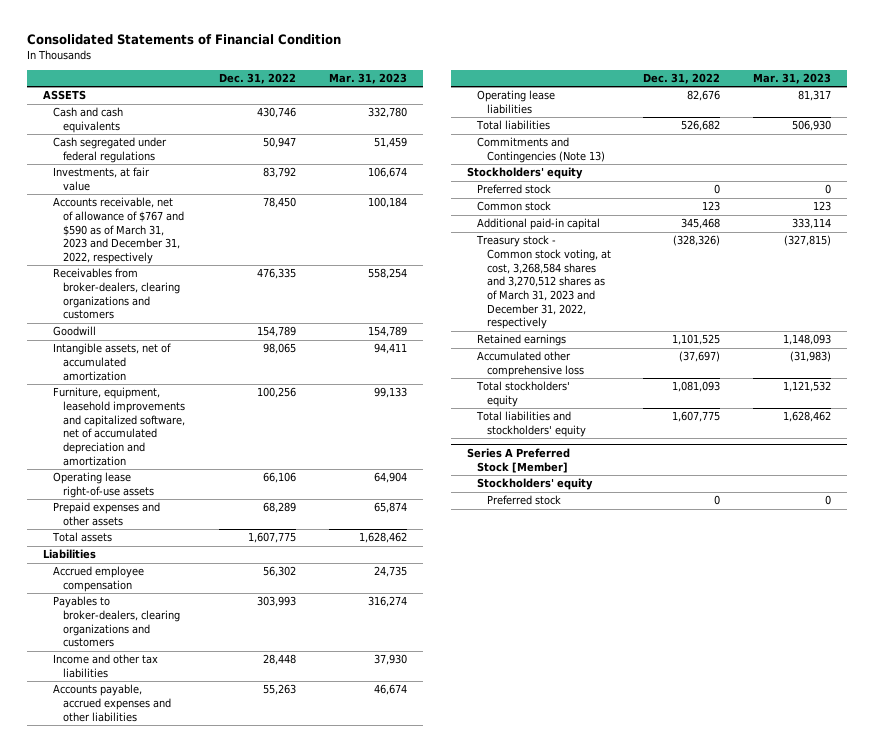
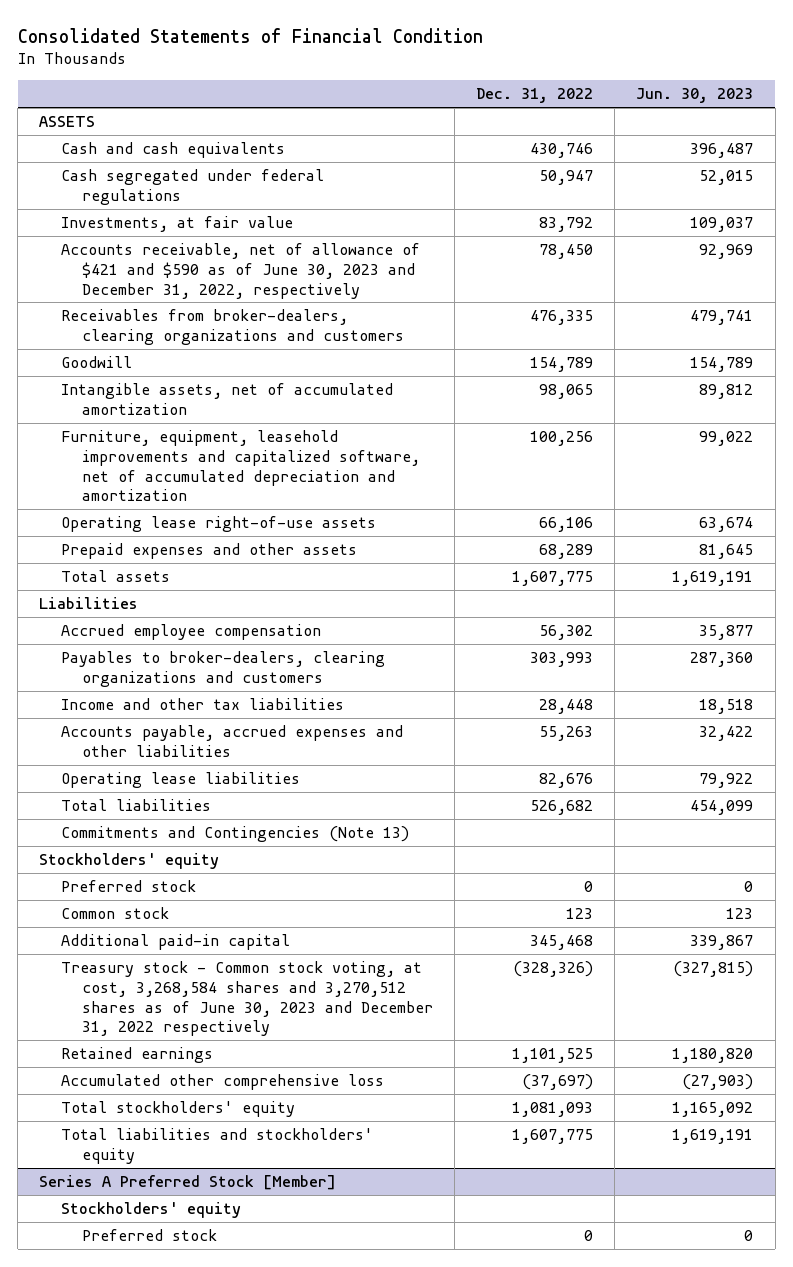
[328,73,407,85] Mar. 31, 2023 -> none
none -> [636,88,754,104] Jun. 30, 2023
[52,197,184,265] Accounts receivable, net of allowance of $767 and $590 as of March 31, 2023 and December 31, 2022, respectively -> [60,242,420,299] Accounts receivable, net of allowance of $421 and $590 as of June 30, 2023 and December 31, 2022, respectively
[475,235,611,330] Treasury stock - Common stock voting, at cost, 3,268,584 shares and 3,270,512 shares as of March 31, 2023 and December 31, 2022, respectively -> [60,960,433,1037] Treasury stock - Common stock voting, at cost, 3,268,584 shares and 3,270,512 shares as of June 30, 2023 and December 31, 2022 respectively

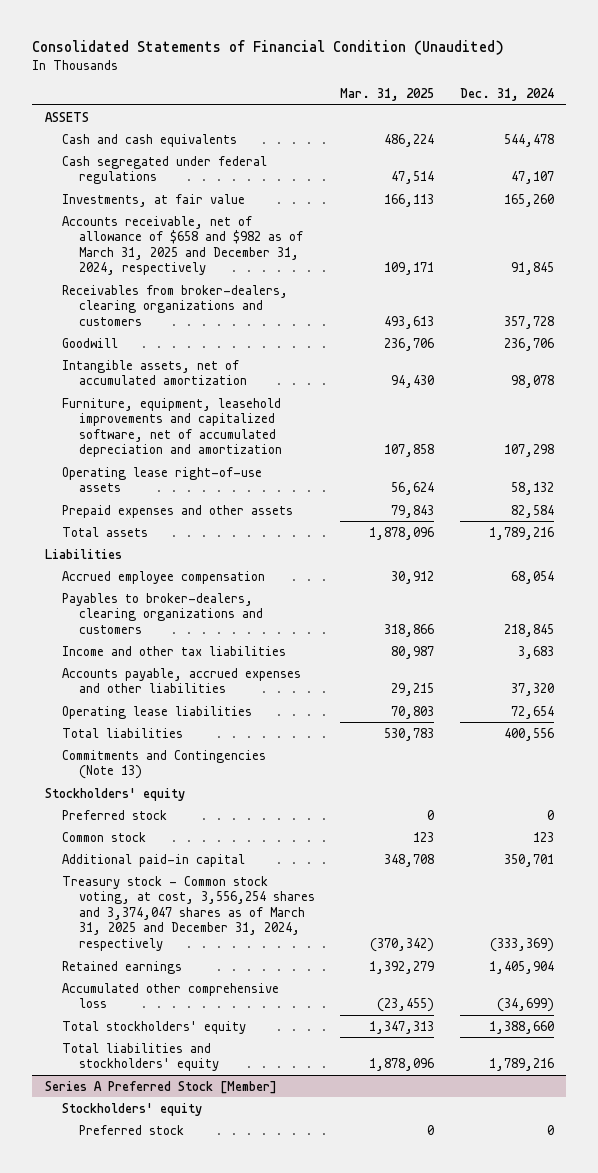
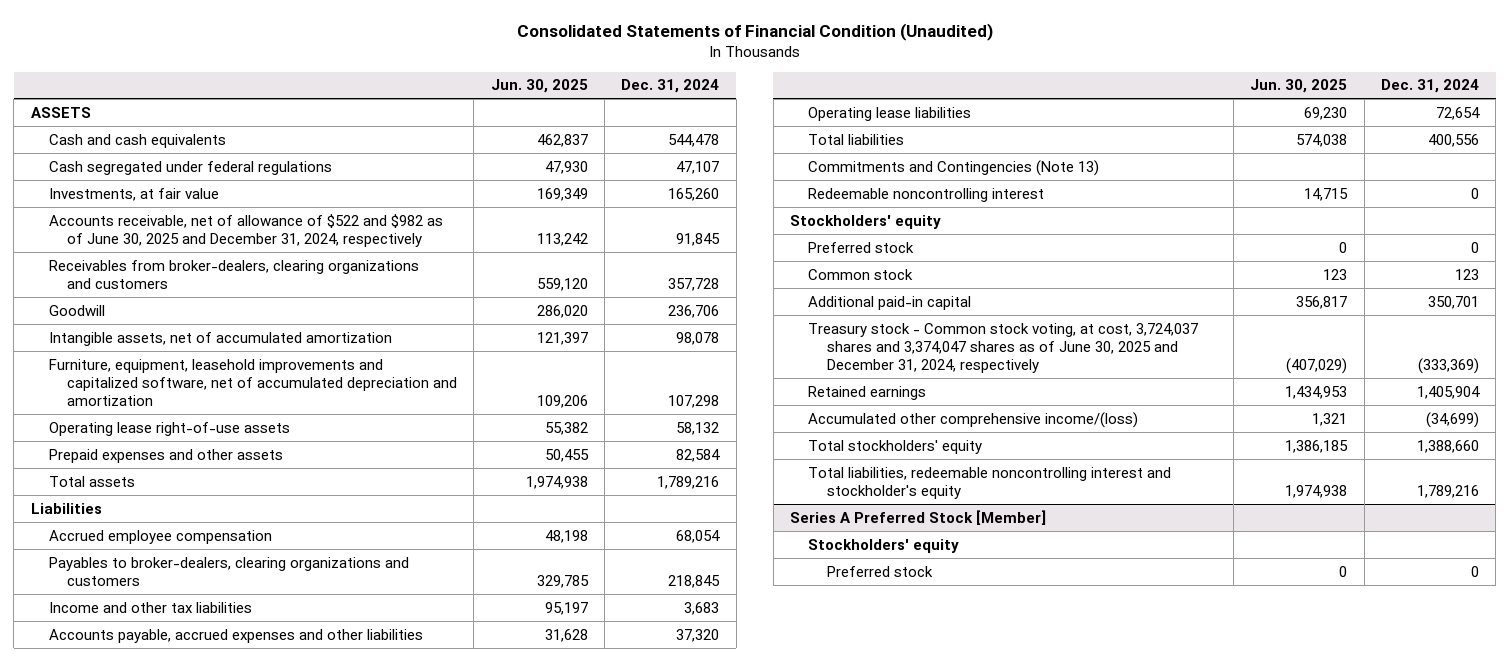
[340,87,435,101] Mar. 31, 2025 -> none
none -> [490,79,588,94] Jun. 30, 2025
[61,215,303,276] Accounts receivable, net of allowance of $658 and $982 as of March 31, 2025 and December 31, 2024, respectively -> [48,213,443,247] Accounts receivable, net of allowance of $522 and $982 as of June 30, 2025 and December 31, 2024, respectively
none -> [808,187,1045,202] Redeemable noncontrolling interest
[61,875,315,952] Treasury stock - Common stock voting, at cost, 3,556,254 shares and 3,374,047 shares as of March 31, 2025 and December 31, 2024, respectively -> [808,322,1199,373] Treasury stock - Common stock voting, at cost, 3,724,037 shares and 3,374,047 shares as of June 30, 2025 and December 31, 2024, respectively
[61,982,279,1009] Accumulated other comprehensive loss -> [808,411,1139,428] Accumulated other comprehensive income/(loss)
[61,1042,219,1072] Total liabilities and stockholders' equity -> [808,466,1172,499] Total liabilities, redeemable noncontrolling interest and stockholder's equity

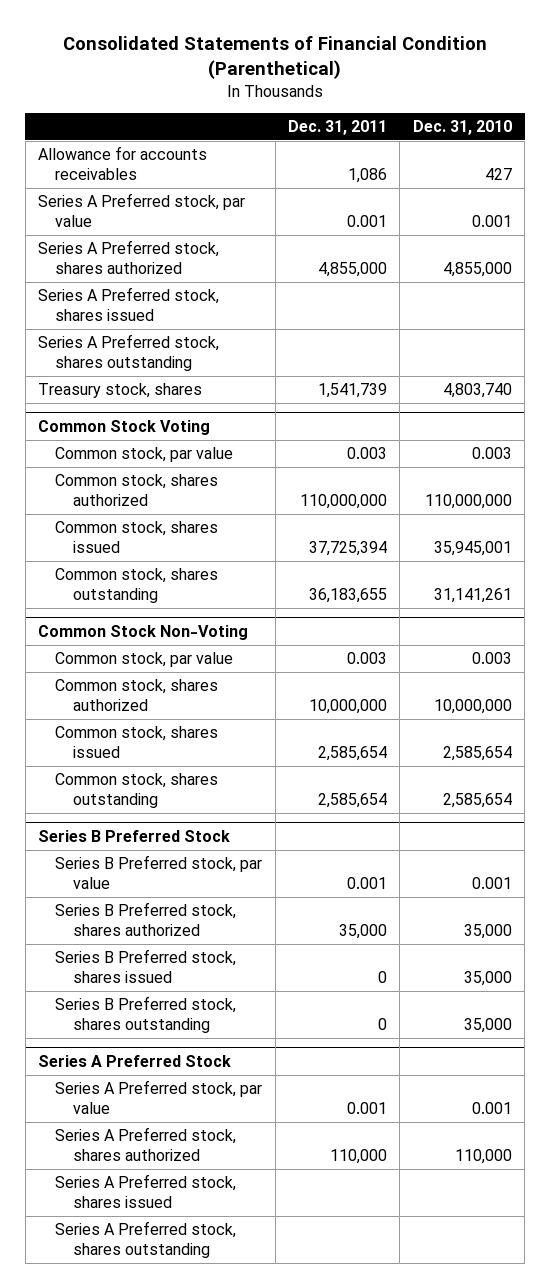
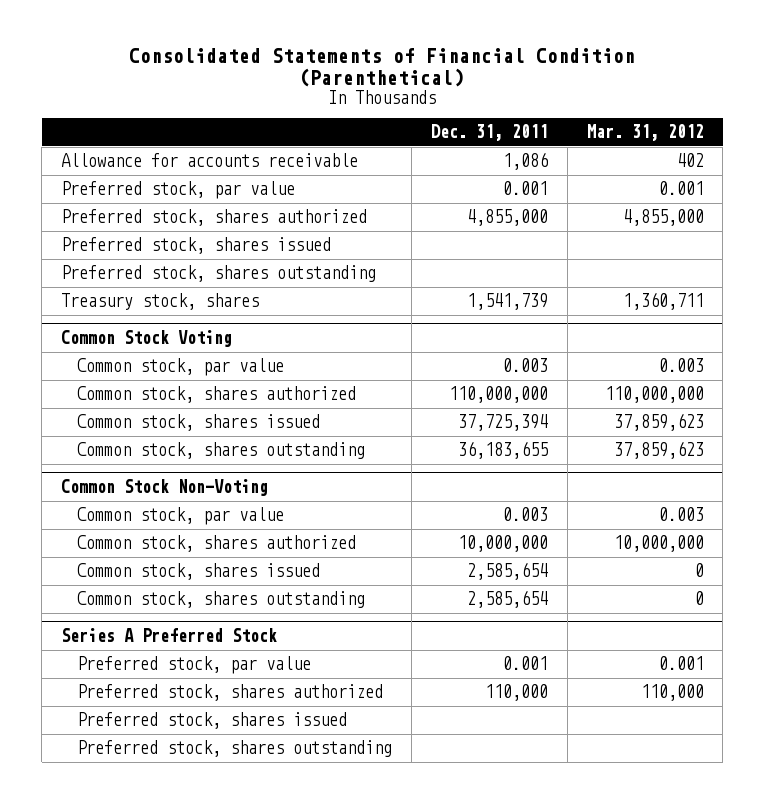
[412,120,512,136] Dec. 31, 2010 -> none
none -> [586,124,704,142] Mar. 31, 2012
[38,146,208,180] Allowance for accounts receivables -> [61,153,359,168] Allowance for accounts receivable
[38,193,246,227] Series A Preferred stock, par value -> [61,181,296,200] Preferred stock, par value
[38,240,220,274] Series A Preferred stock, shares authorized -> [61,209,368,227] Preferred stock, shares authorized
[38,287,220,321] Series A Preferred stock, shares issued -> [61,237,332,255] Preferred stock, shares issued
[38,334,220,371] Series A Preferred stock, shares outstanding -> [61,265,377,283] Preferred stock, shares outstanding
[38,830,231,843] Series B Preferred Stock -> none
[55,855,263,889] Series B Preferred stock, par value -> none
[55,902,237,936] Series B Preferred stock, shares authorized -> none
[55,949,237,983] Series B Preferred stock, shares issued -> none
[55,996,237,1033] Series B Preferred stock, shares outstanding -> none
[55,1080,263,1114] Series A Preferred stock, par value -> [76,656,311,675] Preferred stock, par value
[55,1127,237,1161] Series A Preferred stock, shares authorized -> [76,684,383,702] Preferred stock, shares authorized
[55,1174,237,1208] Series A Preferred stock, shares issued -> [76,712,347,730] Preferred stock, shares issued
[55,1221,237,1258] Series A Preferred stock, shares outstanding -> [76,740,392,758] Preferred stock, shares outstanding

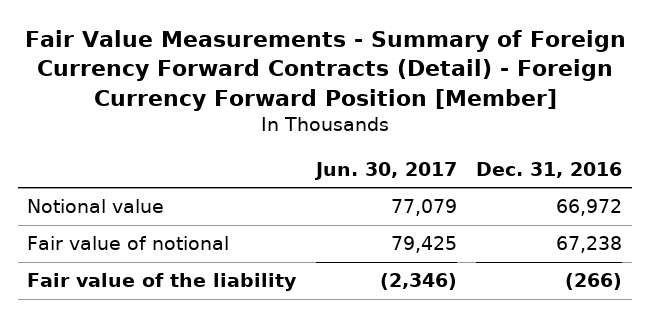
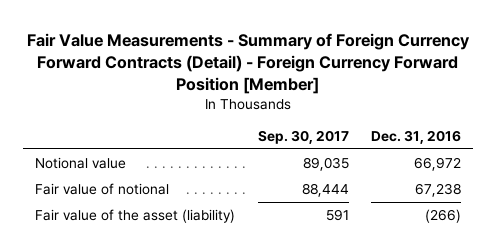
[313,161,457,180] Jun. 30, 2017 -> none
none -> [257,130,349,145] Sep. 30, 2017
[27,273,298,292] Fair value of the liability -> [34,208,235,223] Fair value of the asset (liability)

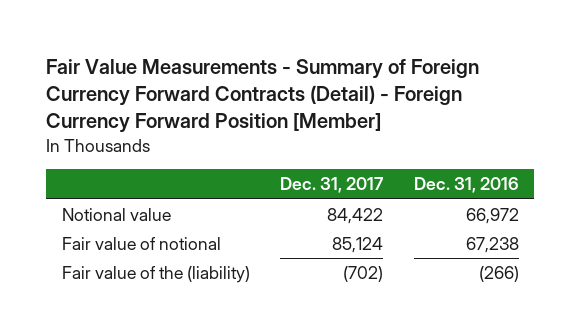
[257,130,349,145] Sep. 30, 2017 -> none
none -> [280,177,385,194] Dec. 31, 2017
[34,208,235,223] Fair value of the asset (liability) -> [61,266,250,284] Fair value of the (liability)

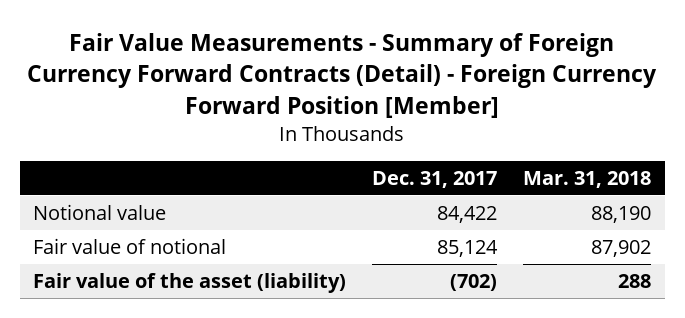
[413,177,519,194] Dec. 31, 2016 -> none
none -> [523,171,652,189] Mar. 31, 2018
[61,266,250,284] Fair value of the (liability) -> [33,273,347,294] Fair value of the asset (liability)

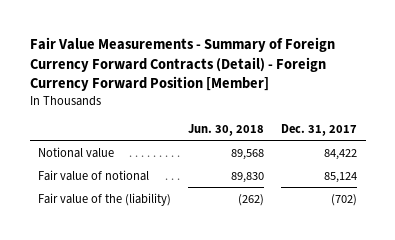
[523,171,652,189] Mar. 31, 2018 -> none
none -> [188,123,265,136] Jun. 30, 2018
[33,273,347,294] Fair value of the asset (liability) -> [38,192,172,206] Fair value of the (liability)

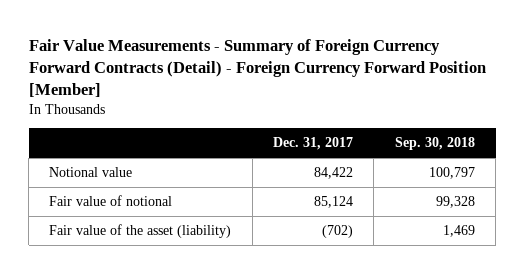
[188,123,265,136] Jun. 30, 2018 -> none
none -> [394,137,475,151] Sep. 30, 2018
[38,192,172,206] Fair value of the (liability) -> [49,224,232,239] Fair value of the asset (liability)

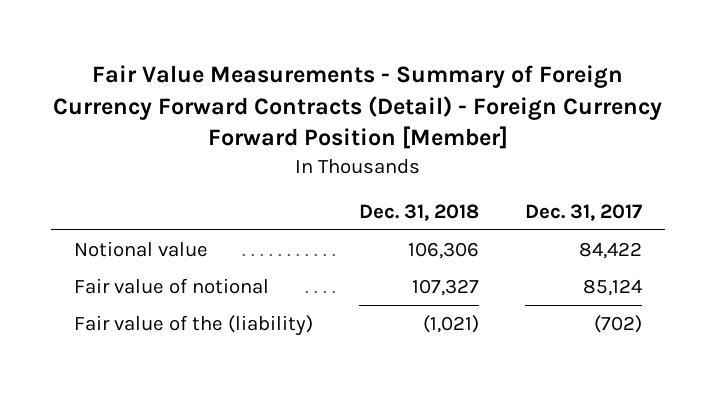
[394,137,475,151] Sep. 30, 2018 -> none
none -> [359,204,480,222] Dec. 31, 2018
[49,224,232,239] Fair value of the asset (liability) -> [73,314,313,336] Fair value of the (liability)

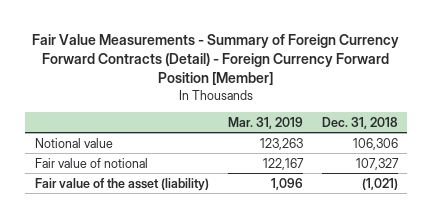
[525,204,643,222] Dec. 31, 2017 -> none
none -> [227,116,303,129] Mar. 31, 2019
[73,314,313,336] Fair value of the (liability) -> [34,177,209,191] Fair value of the asset (liability)

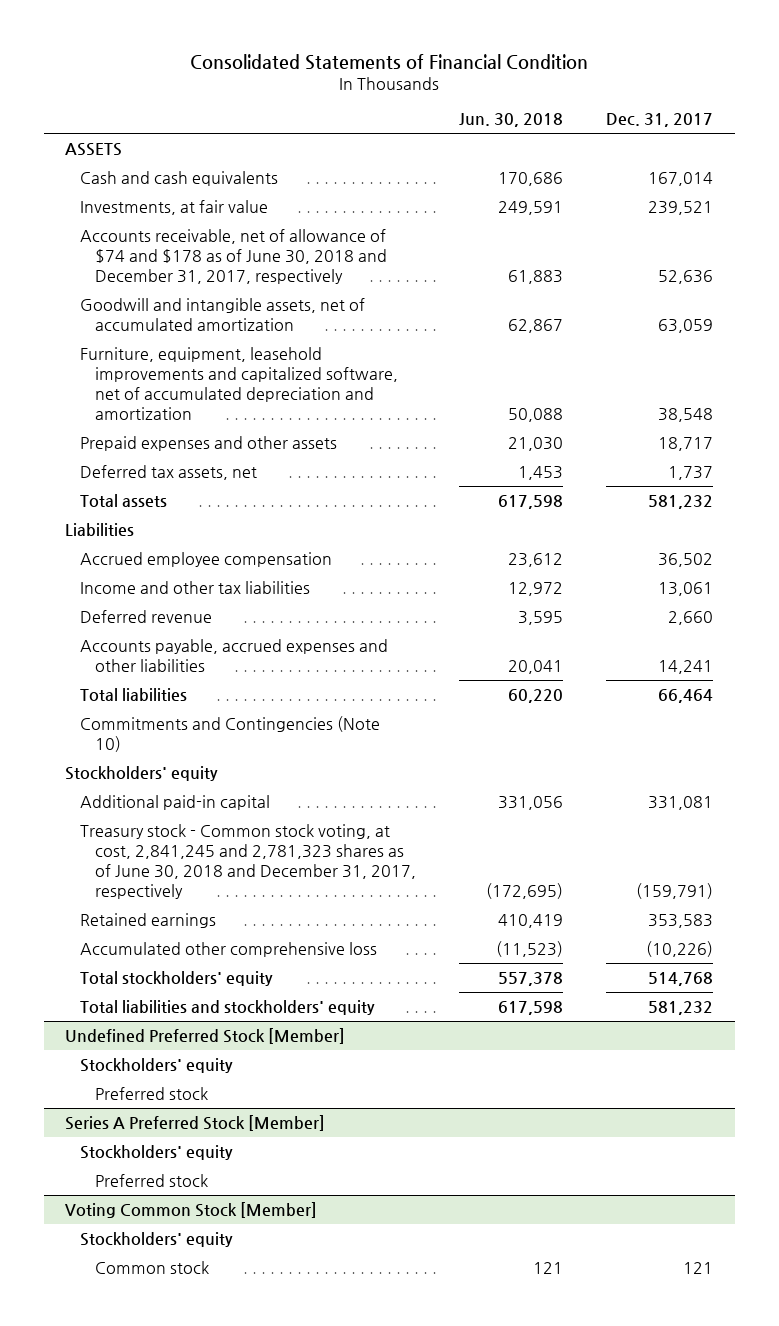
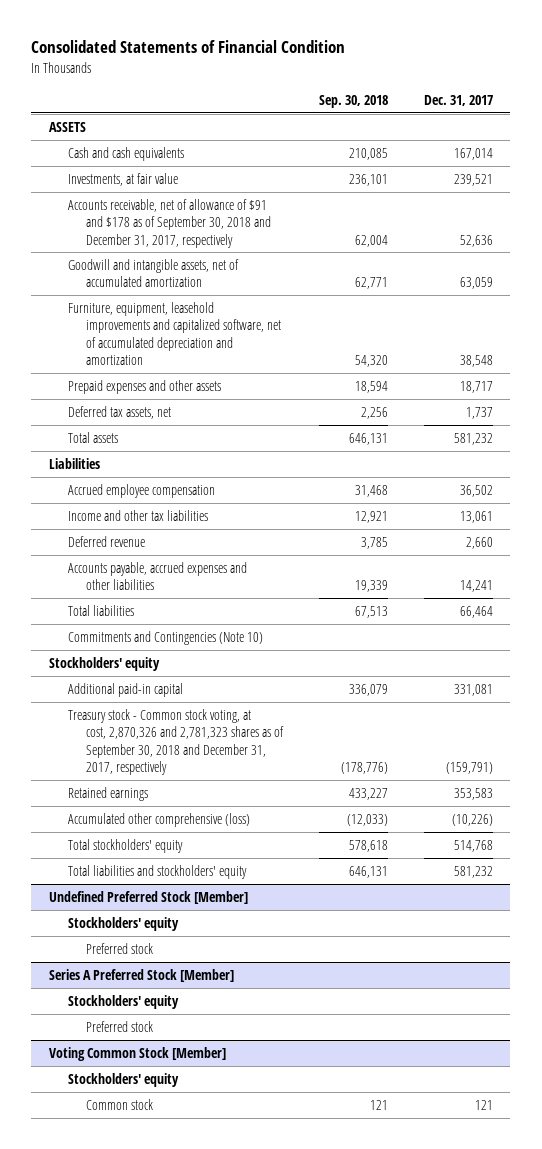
[459,113,564,128] Jun. 30, 2018 -> none
none -> [318,94,388,108] Sep. 30, 2018
[79,228,387,284] Accounts receivable, net of allowance of $74 and $178 as of June 30, 2018 and December 31, 2017, respectively -> [67,199,272,248] Accounts receivable, net of allowance of $91 and $178 as of September 30, 2018 and December 31, 2017, respectively
[79,823,416,900] Treasury stock - Common stock voting, at cost, 2,841,245 and 2,781,323 shares as of June 30, 2018 and December 31, 2017, respectively -> [67,709,285,775] Treasury stock - Common stock voting, at cost, 2,870,326 and 2,781,323 shares as of September 30, 2018 and December 31, 2017, respectively
[79,941,377,957] Accumulated other comprehensive loss -> [67,813,250,828] Accumulated other comprehensive (loss)

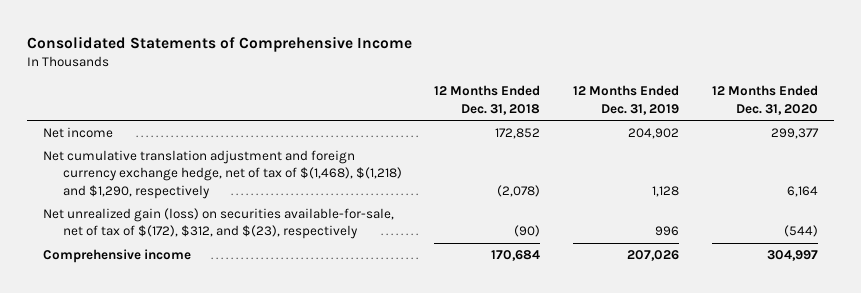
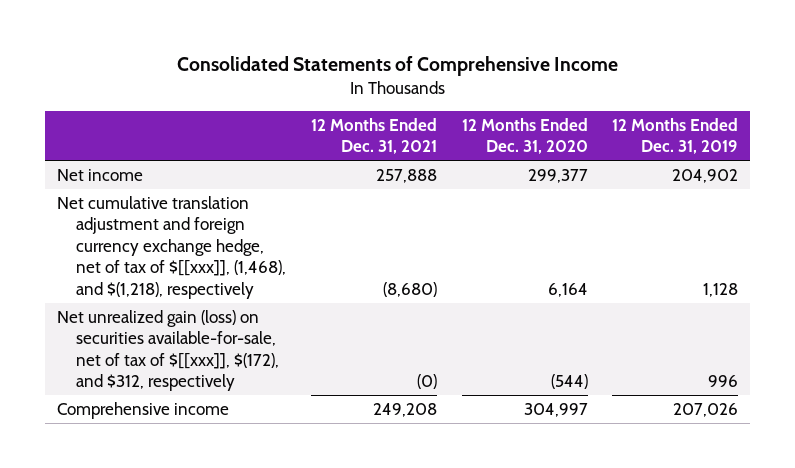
[434,85,541,115] 12 Months Ended Dec. 31, 2018 -> none
none -> [310,117,437,155] 12 Months Ended Dec. 31, 2021
[43,149,402,199] Net cumulative translation adjustment and foreign currency exchange hedge, net of tax of $(1,468), $(1,218) and $1,290, respectively -> [57,195,287,299] Net cumulative translation adjustment and foreign currency exchange hedge, net of tax of $[[xxx]], (1,468), and $(1,218), respectively
[43,207,395,240] Net unrealized gain (loss) on securities available-for-sale, net of tax of $(172), $312, and $(23), respectively -> [57,309,280,392] Net unrealized gain (loss) on securities available-for-sale, net of tax of $[[xxx]], $(172), and $312, respectively

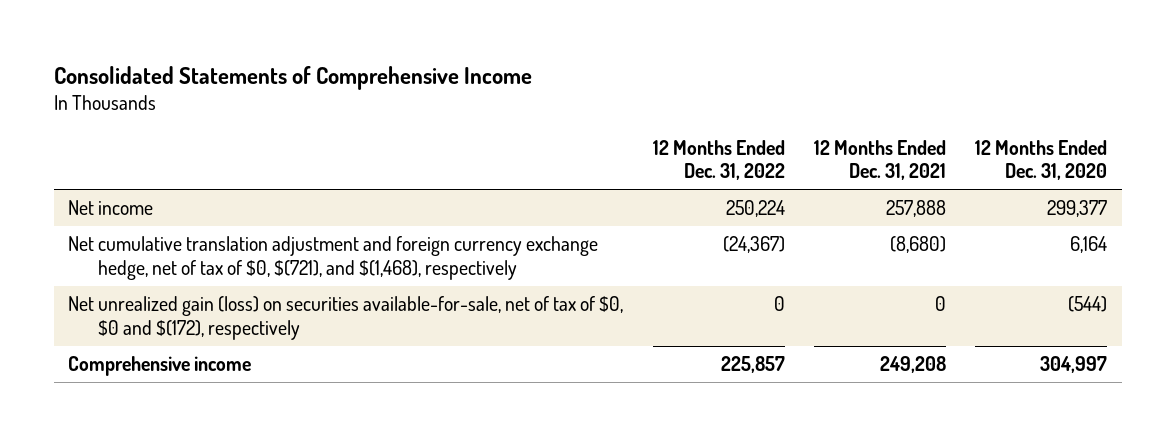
[612,117,739,155] 12 Months Ended Dec. 31, 2019 -> none
none -> [652,139,785,181] 12 Months Ended Dec. 31, 2022
[57,195,287,299] Net cumulative translation adjustment and foreign currency exchange hedge, net of tax of $[[xxx]], (1,468), and $(1,218), respectively -> [68,236,599,280] Net cumulative translation adjustment and foreign currency exchange hedge, net of tax of $0, $(721), and $(1,468), respectively
[57,309,280,392] Net unrealized gain (loss) on securities available-for-sale, net of tax of $[[xxx]], $(172), and $312, respectively -> [68,296,624,340] Net unrealized gain (loss) on securities available-for-sale, net of tax of $0, $0 and $(172), respectively
[416,374,437,390] (0) -> [934,296,946,312] 0

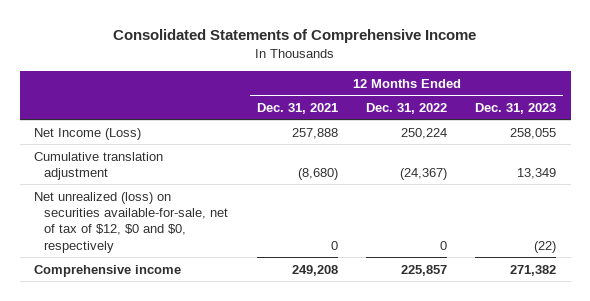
[975,139,1108,181] 12 Months Ended Dec. 31, 2020 -> none
none -> [475,102,557,114] Dec. 31, 2023
[68,200,154,216] Net income -> [33,127,141,140] Net Income (Loss)
[68,236,599,280] Net cumulative translation adjustment and foreign currency exchange hedge, net of tax of $0, $(721), and $(1,468), respectively -> [33,151,163,180] Cumulative translation adjustment
[68,296,624,340] Net unrealized gain (loss) on securities available-for-sale, net of tax of $0, $0 and $(172), respectively -> [33,191,229,253] Net unrealized (loss) on securities available-for-sale, net of tax of $12, $0 and $0, respectively

